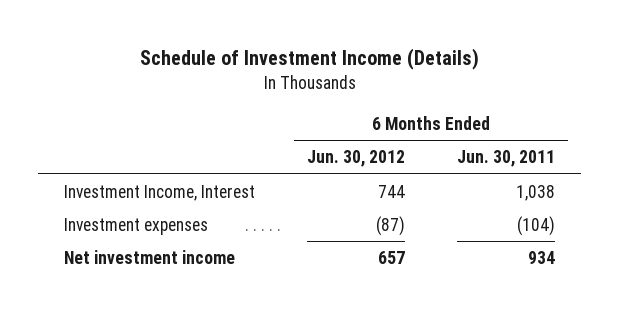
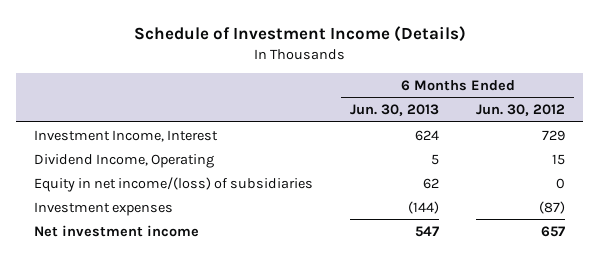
[457,150,556,168] Jun. 30, 2011 -> none
none -> [350,104,440,117] Jun. 30, 2013
[378,184,406,198] 744 -> [541,129,565,141] 729
none -> [34,153,215,168] Dividend Income, Operating
none -> [34,176,314,192] Equity in net income/(loss) of subsidiaries

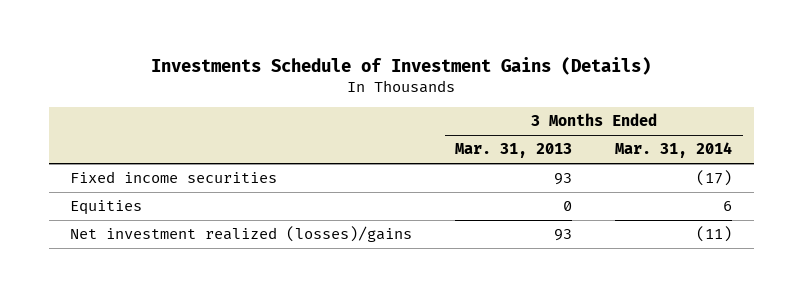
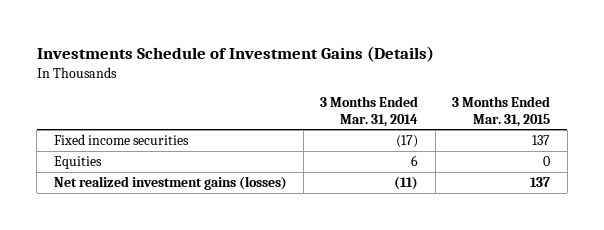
[455,143,573,159] Mar. 31, 2013 -> none
none -> [452,96,551,127] 3 Months Ended Mar. 31, 2015
[70,226,413,243] Net investment realized (losses)/gains -> [53,176,287,191] Net realized investment gains (losses)

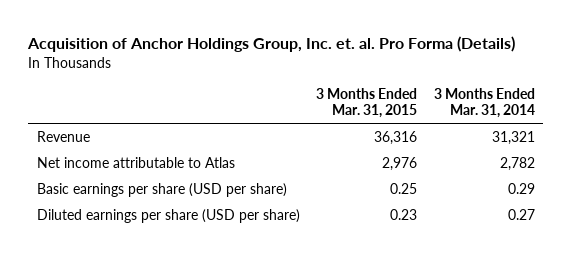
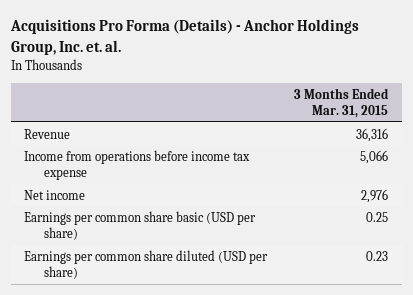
[27,36,516,53] Acquisition of Anchor Holdings Group, Inc. et. al. Pro Forma (Details) -> [9,19,359,55] Acquisitions Pro Forma (Details) - Anchor Holdings Group, Inc. et. al.
[433,88,535,118] 3 Months Ended Mar. 31, 2014 -> none
none -> [24,149,251,181] Income from operations before income tax expense
[36,156,235,168] Net income attributable to Atlas -> [24,189,86,200] Net income
[36,182,287,197] Basic earnings per share (USD per share) -> [24,210,257,241] Earnings per common share basic (USD per share)
[36,208,300,223] Diluted earnings per share (USD per share) -> [24,249,269,280] Earnings per common share diluted (USD per share)

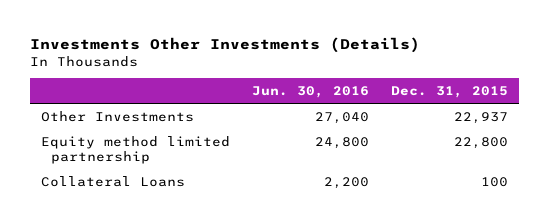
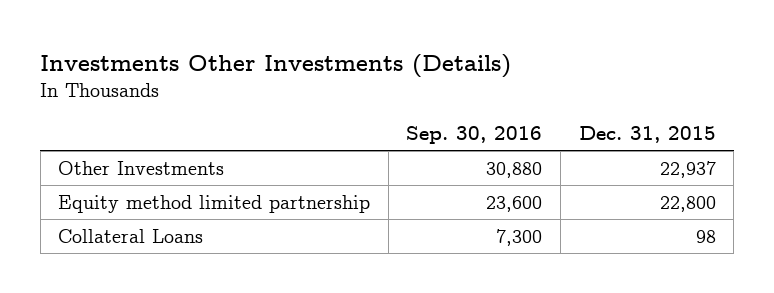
[251,85,369,98] Jun. 30, 2016 -> none
none -> [406,125,543,144] Sep. 30, 2016
[480,176,508,187] 100 -> [695,229,716,243] 98

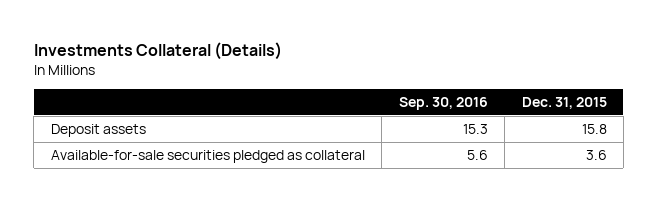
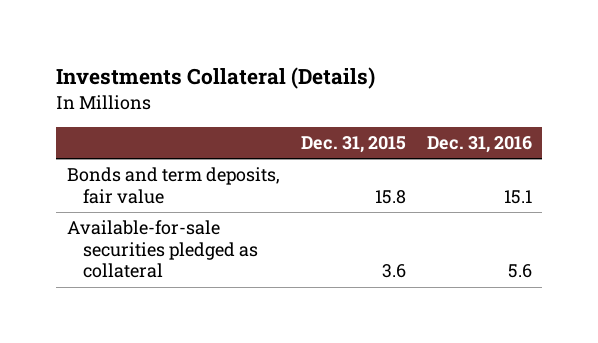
[398,96,488,110] Sep. 30, 2016 -> none
none -> [426,136,532,154] Dec. 31, 2016
[50,124,146,138] Deposit assets -> [66,167,280,204] Bonds and term deposits, fair value

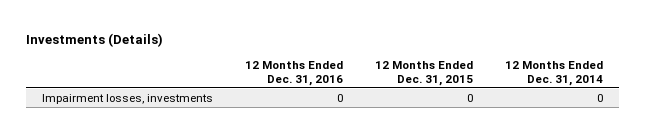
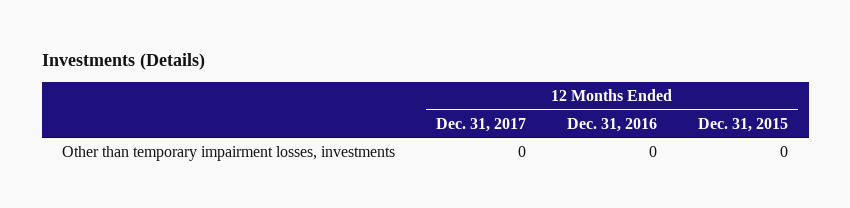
[504,60,603,86] 12 Months Ended Dec. 31, 2014 -> none
none -> [436,117,527,132] Dec. 31, 2017
[41,94,213,105] Impairment losses, investments -> [62,145,396,161] Other than temporary impairment losses, investments

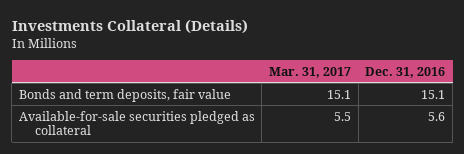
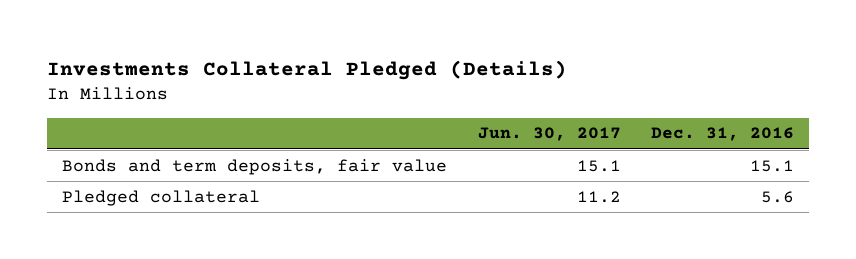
[11,18,248,34] Investments Collateral (Details) -> [47,60,568,81] Investments Collateral Pledged (Details)
[269,66,352,78] Mar. 31, 2017 -> none
none -> [477,127,621,142] Jun. 30, 2017
[18,110,255,136] Available-for-sale securities pledged as collateral -> [62,189,261,206] Pledged collateral

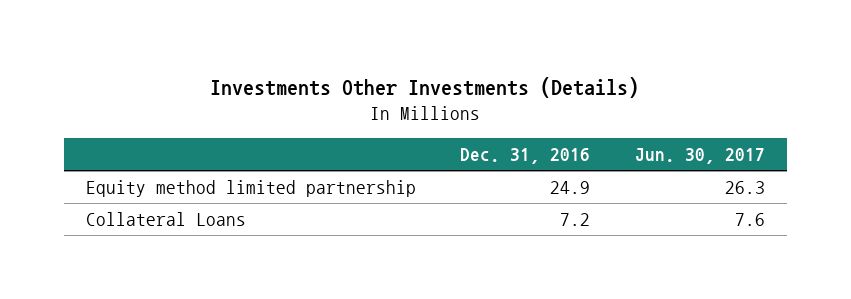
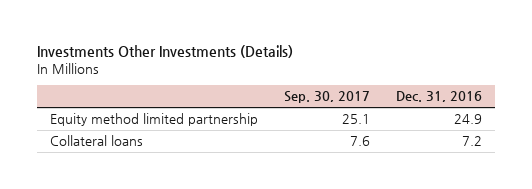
[634,148,765,165] Jun. 30, 2017 -> none
none -> [284,91,371,104] Sep. 30, 2017
[86,212,247,227] Collateral Loans -> [50,135,144,147] Collateral loans

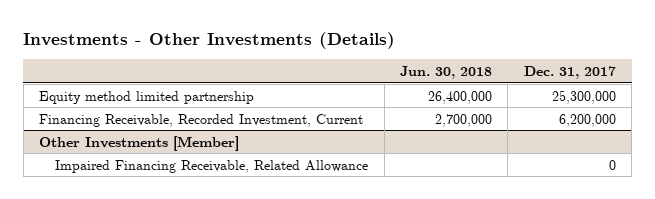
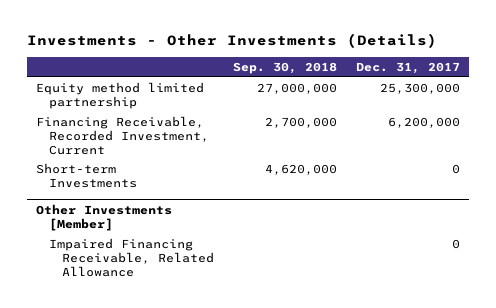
[399,66,492,80] Jun. 30, 2018 -> none
none -> [232,61,337,74] Sep. 30, 2018
none -> [36,162,138,188] Short-term Investments

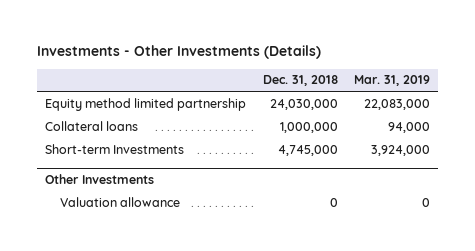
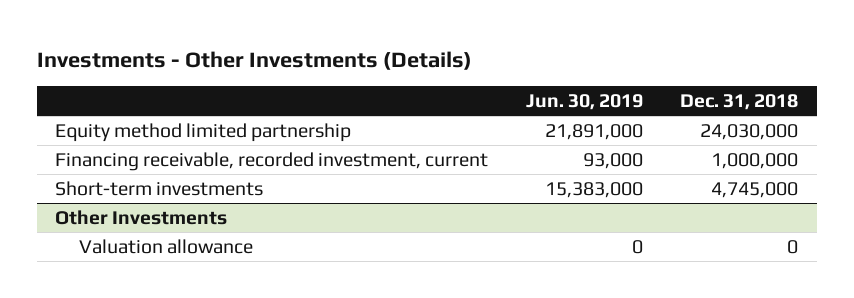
[353,75,430,87] Mar. 31, 2019 -> none
none -> [525,93,643,110] Jun. 30, 2019
[45,120,139,131] Collateral loans -> [55,151,489,171] Financing receivable, recorded investment, current
[45,143,185,154] Short-term Investments -> [55,180,264,196] Short-term investments

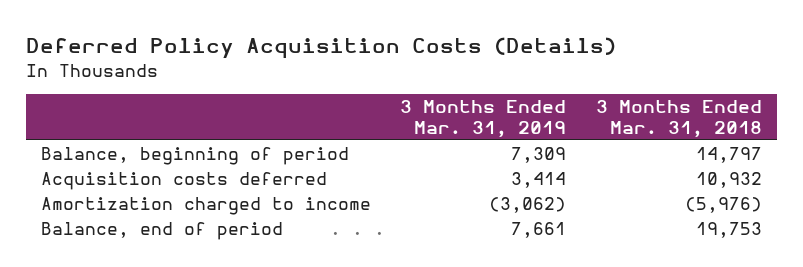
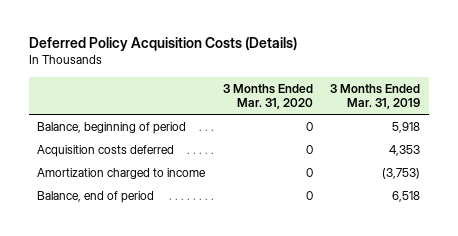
[595,100,762,138] 3 Months Ended Mar. 31, 2018 -> none
none -> [222,83,313,110] 3 Months Ended Mar. 31, 2020
[511,147,567,164] 7,309 -> [392,121,421,133] 5,918
[511,172,567,189] 3,414 -> [389,144,421,156] 4,353
[489,197,567,214] (3,062) -> [382,167,421,179] (3,753)
[511,222,567,239] 7,661 -> [392,190,421,202] 6,518

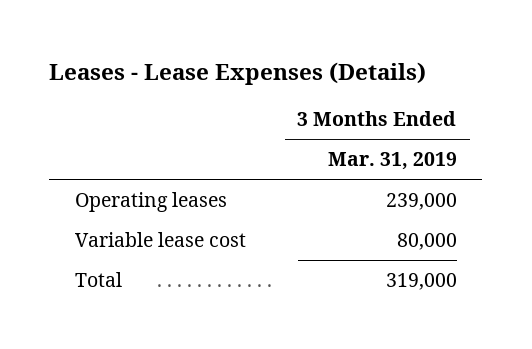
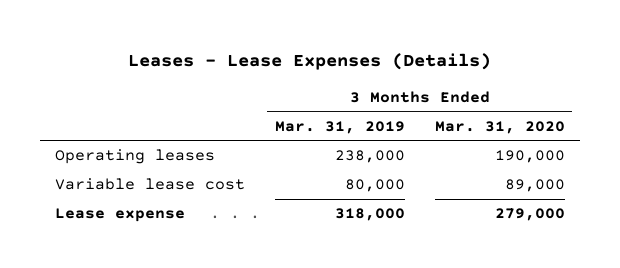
none -> [434,120,565,134] Mar. 31, 2020
[385,193,457,211] 239,000 -> [334,150,405,164] 238,000
[74,272,122,288] Total -> none
none -> [54,208,185,223] Lease expense

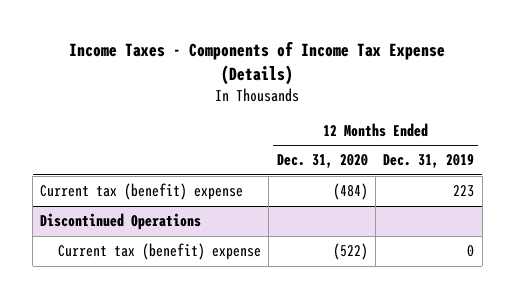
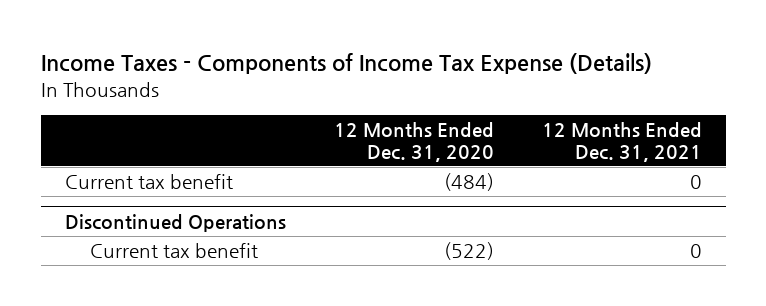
[383,154,475,169] Dec. 31, 2019 -> none
none -> [541,121,702,162] 12 Months Ended Dec. 31, 2021
[40,183,244,201] Current tax (benefit) expense -> [64,174,233,190] Current tax benefit
[57,243,261,261] Current tax (benefit) expense -> [89,243,258,259] Current tax benefit

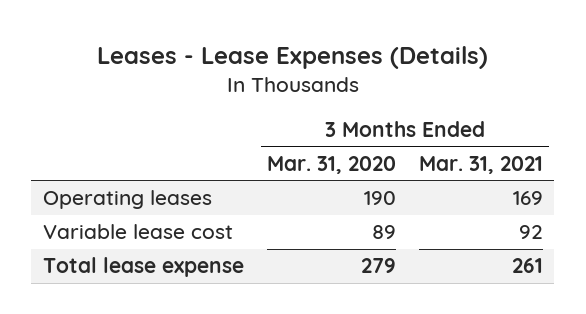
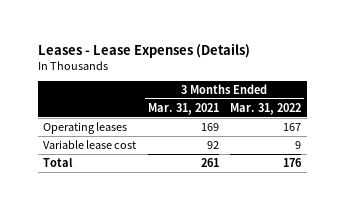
[266,156,396,175] Mar. 31, 2020 -> none
none -> [230,102,302,115] Mar. 31, 2022
[42,257,244,278] Total lease expense -> [43,157,74,167] Total

